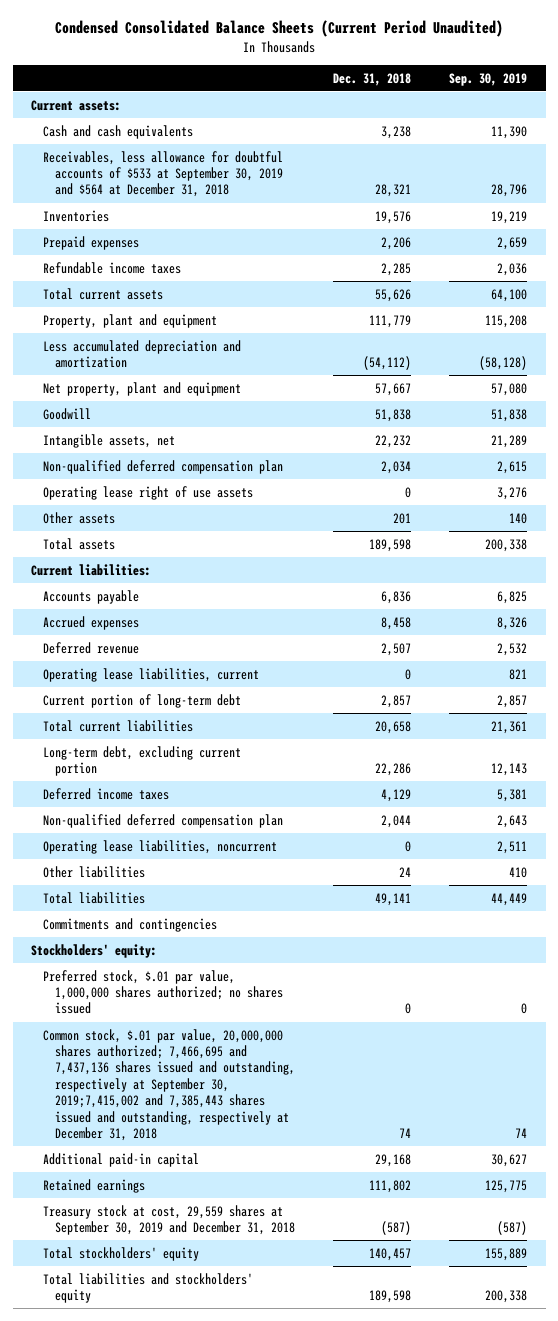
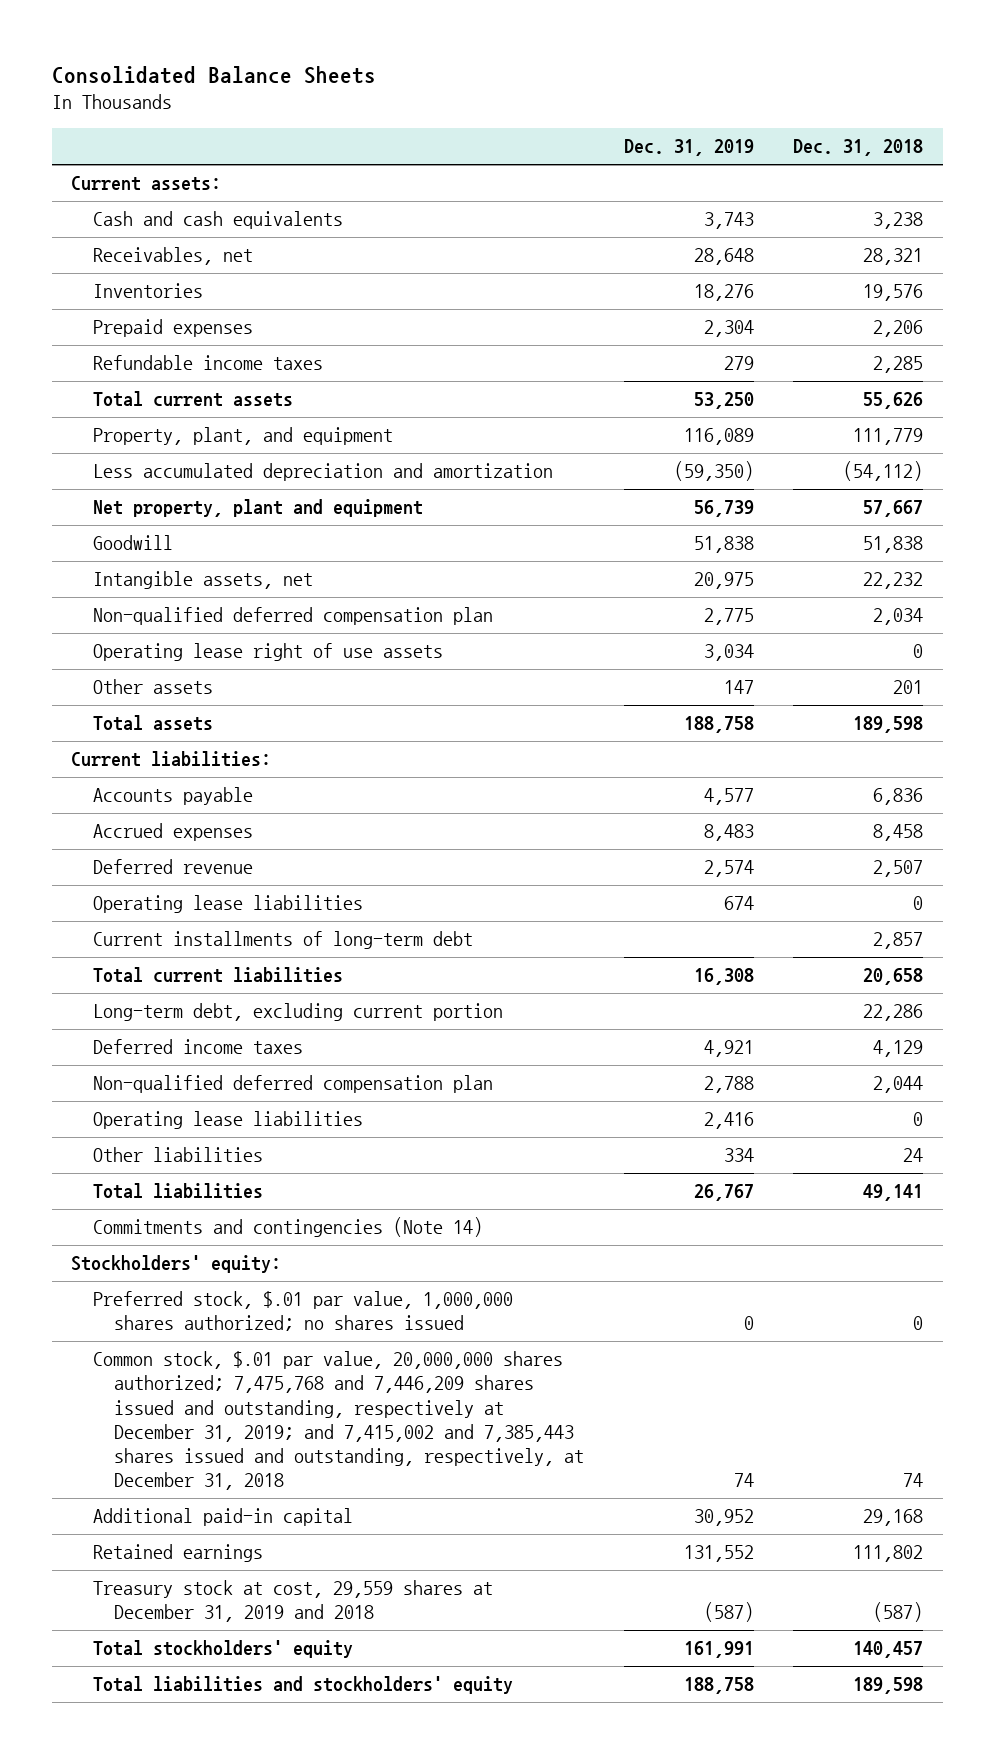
[55,20,504,38] Condensed Consolidated Balance Sheets (Current Period Unaudited) -> [51,66,376,85] Consolidated Balance Sheets
[448,72,527,86] Sep. 30, 2019 -> none
none -> [623,139,754,157] Dec. 31, 2019
[43,150,284,198] Receivables, less allowance for doubtful accounts of $533 at September 30, 2019 and $564 at December 31, 2018 -> [92,247,253,266] Receivables, net
[43,313,218,328] Property, plant and equipment -> [92,427,393,446] Property, plant, and equipment
[43,667,260,682] Operating lease liabilities, current -> [92,895,363,914] Operating lease liabilities
[43,693,242,708] Current portion of long-term debt -> [92,931,473,950] Current installments of long-term debt
[43,839,278,854] Operating lease liabilities, noncurrent -> [92,1111,363,1130] Operating lease liabilities
[43,917,218,932] Commitments and contingencies -> [92,1217,483,1238] Commitments and contingencies (Note 14)
[43,1028,296,1142] Common stock, $.01 par value, 20,000,000 shares authorized; 7,466,695 and 7,437,136 shares issued and outstanding, respectively at September 30, 2019;7,415,002 and 7,385,443 shares issued and outstanding, respectively at December 31, 2018 -> [92,1351,584,1490] Common stock, $.01 par value, 20,000,000 shares authorized; 7,475,768 and 7,446,209 shares issued and outstanding, respectively at December 31, 2019; and 7,415,002 and 7,385,443 shares issued and outstanding, respectively, at December 31, 2018
[43,1204,296,1236] Treasury stock at cost, 29,559 shares at September 30, 2019 and December 31, 2018 -> [92,1580,493,1623] Treasury stock at cost, 29,559 shares at December 31, 2019 and 2018

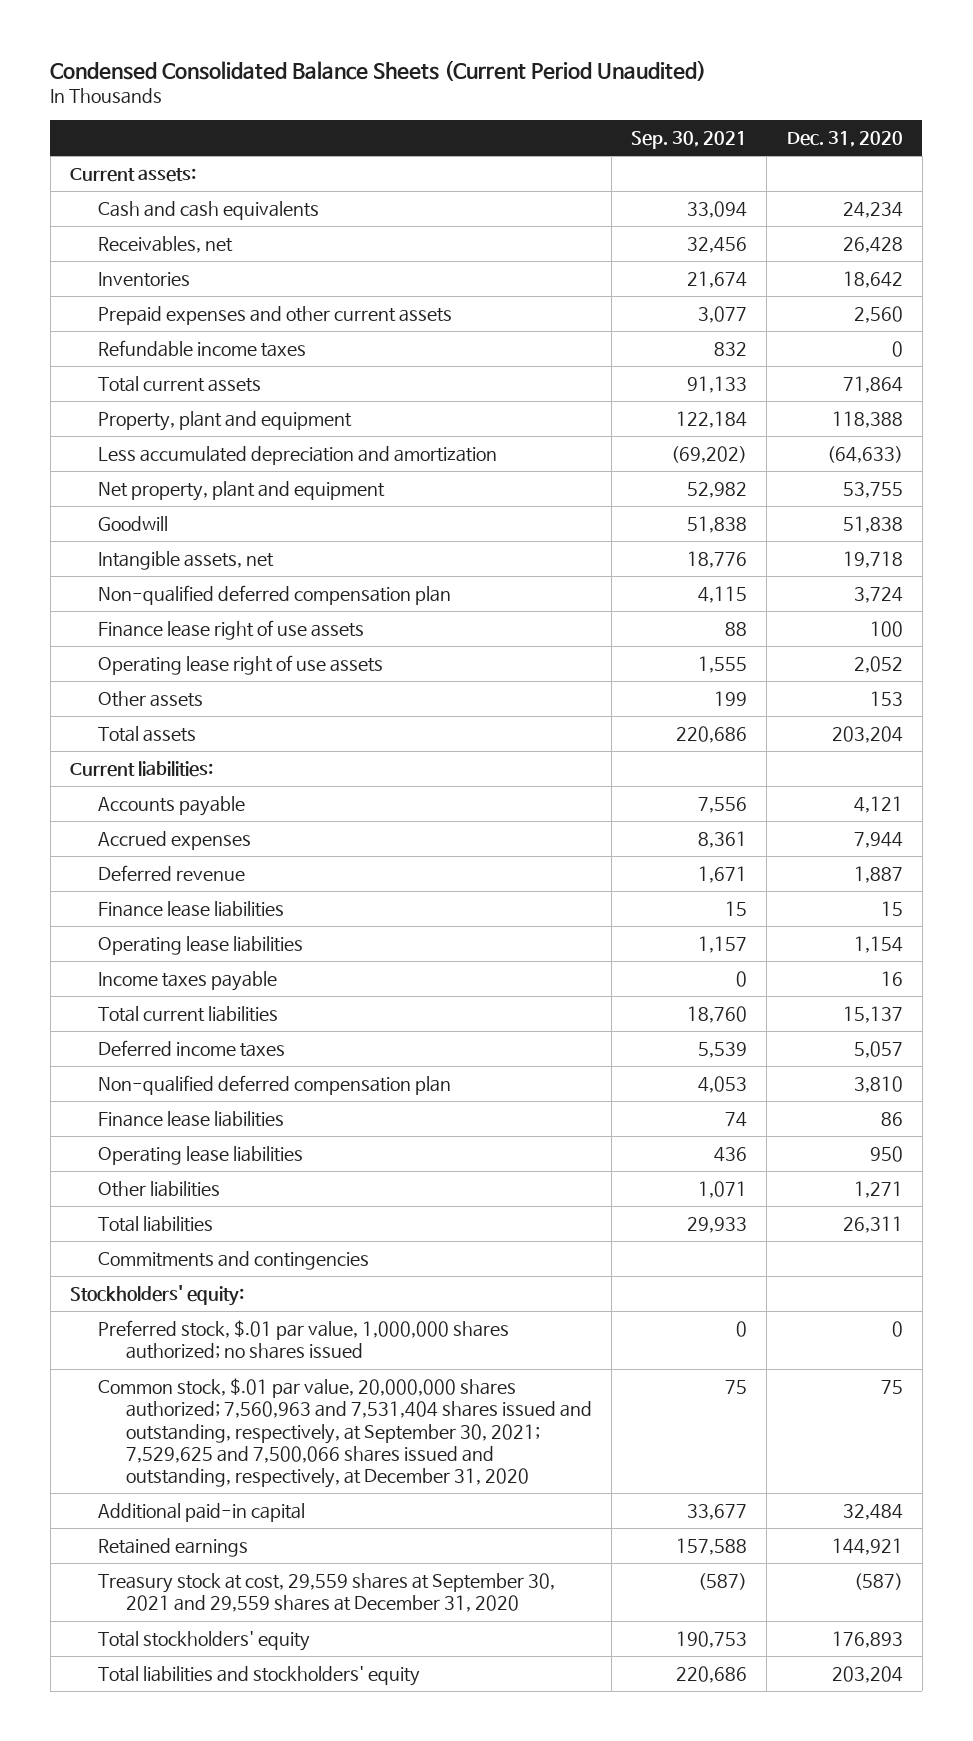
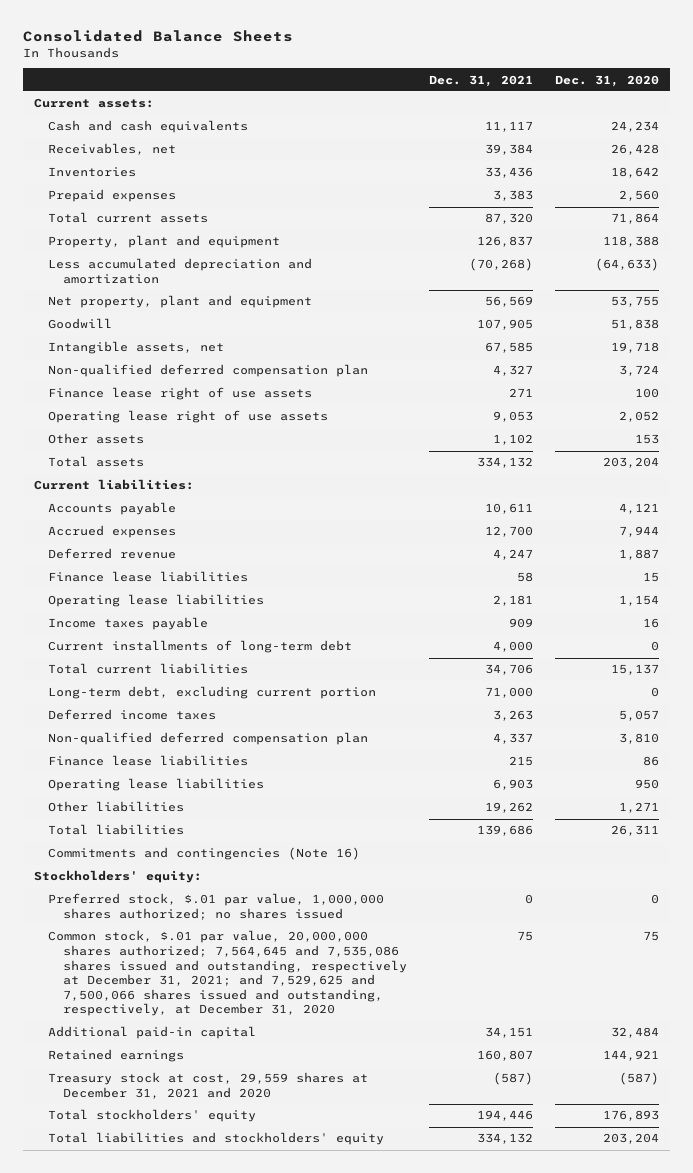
[50,59,707,81] Condensed Consolidated Balance Sheets (Current Period Unaudited) -> [23,30,294,43] Consolidated Balance Sheets
[631,130,748,149] Sep. 30, 2021 -> none
none -> [428,74,533,87] Dec. 31, 2021
[97,340,306,358] Refundable income taxes -> none
[97,306,452,326] Prepaid expenses and other current assets -> [48,189,177,203] Prepaid expenses
none -> [48,640,353,654] Current installments of long-term debt
none -> [48,686,377,700] Long-term debt, excluding current portion
[97,1251,369,1271] Commitments and contingencies -> [48,847,361,861] Commitments and contingencies (Note 16)
[97,1378,592,1489] Common stock, $.01 par value, 20,000,000 shares authorized; 7,560,963 and 7,531,404 shares issued and outstanding, respectively, at September 30, 2021; 7,529,625 and 7,500,066 shares issued and outstanding, respectively, at December 31, 2020 -> [48,930,407,1017] Common stock, $.01 par value, 20,000,000 shares authorized; 7,564,645 and 7,535,086 shares issued and outstanding, respectively at December 31, 2021; and 7,529,625 and 7,500,066 shares issued and outstanding, respectively, at December 31, 2020
[97,1573,555,1613] Treasury stock at cost, 29,559 shares at September 30, 2021 and 29,559 shares at December 31, 2020 -> [48,1072,369,1099] Treasury stock at cost, 29,559 shares at December 31, 2021 and 2020

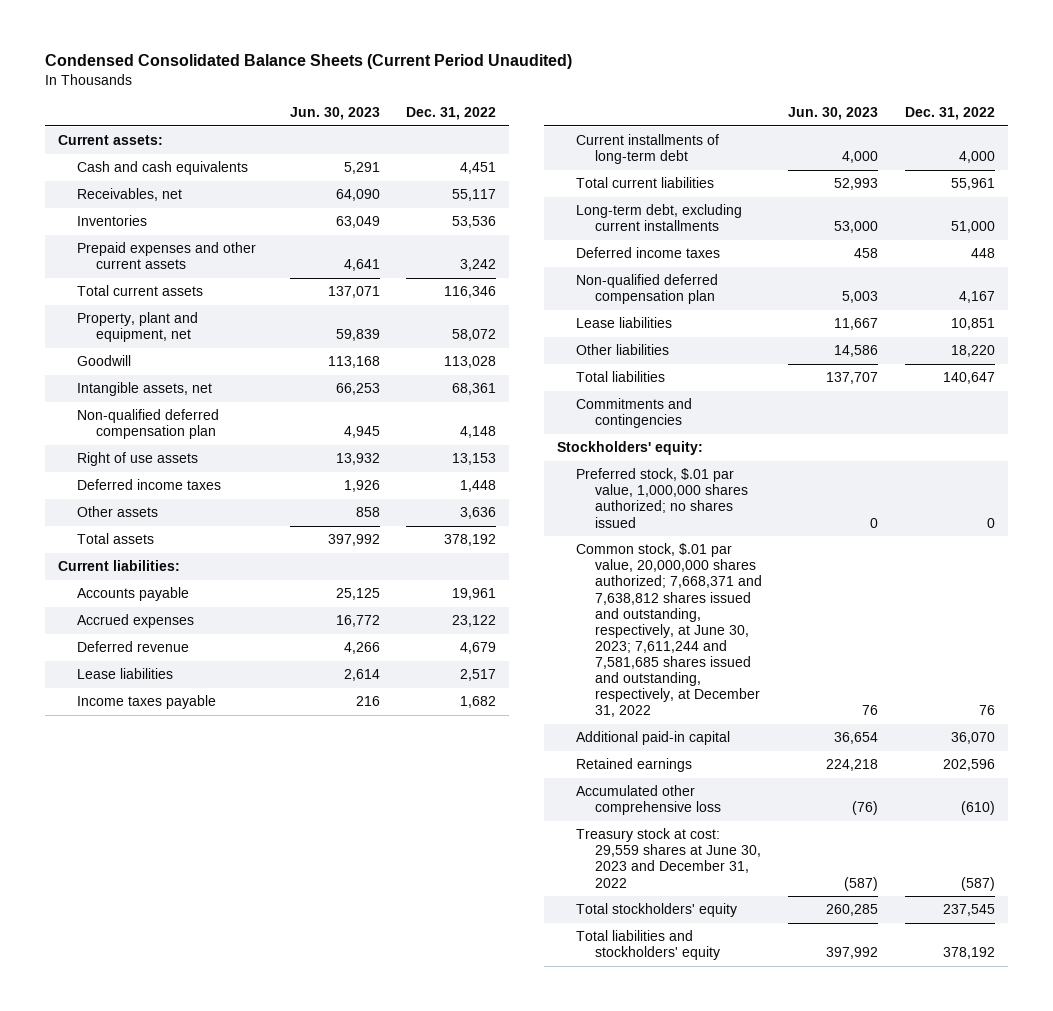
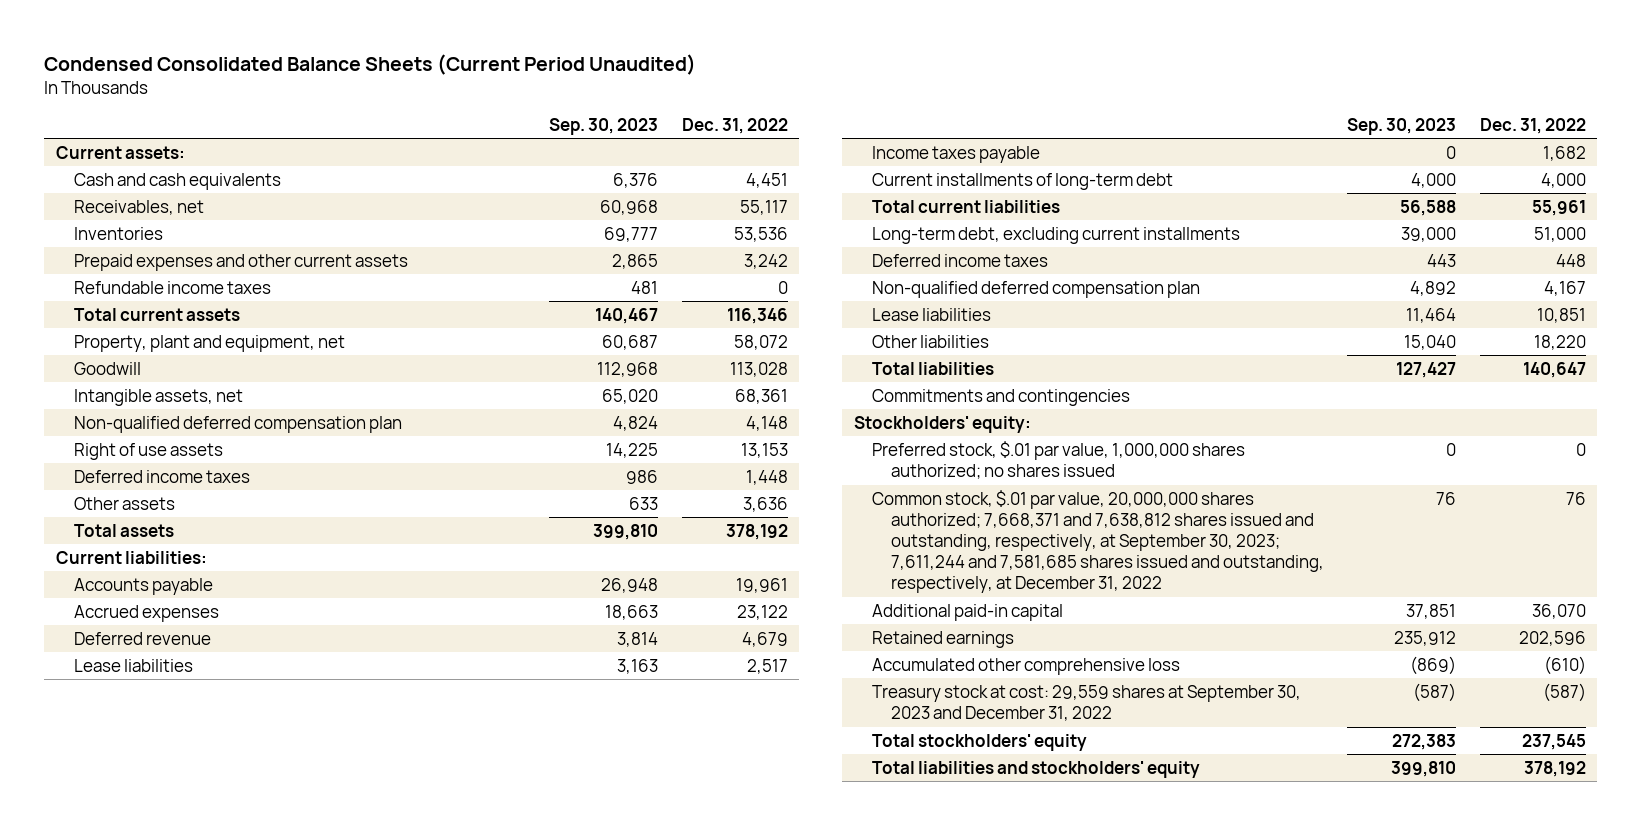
[289,106,380,120] Jun. 30, 2023 -> none
none -> [549,117,659,135] Sep. 30, 2023
none -> [74,280,272,294] Refundable income taxes
[575,543,763,718] Common stock, $.01 par value, 20,000,000 shares authorized; 7,668,371 and 7,638,812 shares issued and outstanding, respectively, at June 30, 2023; 7,611,244 and 7,581,685 shares issued and outstanding, respectively, at December 31, 2022 -> [872,489,1324,594] Common stock, $.01 par value, 20,000,000 shares authorized; 7,668,371 and 7,638,812 shares issued and outstanding, respectively, at September 30, 2023; 7,611,244 and 7,581,685 shares issued and outstanding, respectively, at December 31, 2022
[575,828,762,888] Treasury stock at cost: 29,559 shares at June 30, 2023 and December 31, 2022 -> [872,684,1302,722] Treasury stock at cost: 29,559 shares at September 30, 2023 and December 31, 2022

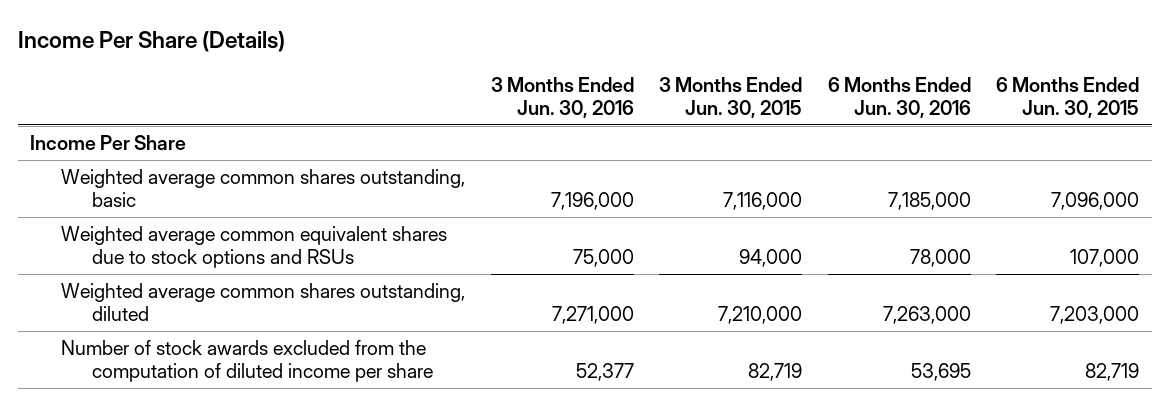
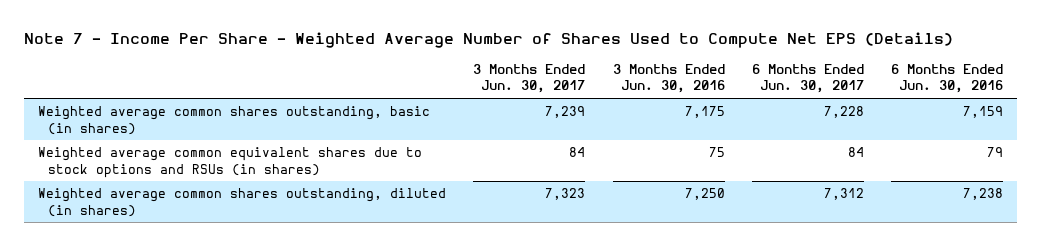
[17,30,285,52] Income Per Share (Details) -> [24,32,954,49] Note 7 - Income Per Share - Weighted Average Number of Shares Used to Compute Net EPS (Details)
[659,76,803,118] 3 Months Ended Jun. 30, 2015 -> none
[995,76,1139,118] 6 Months Ended Jun. 30, 2015 -> none
none -> [473,64,586,94] 3 Months Ended Jun. 30, 2017
none -> [752,64,865,94] 6 Months Ended Jun. 30, 2017
[30,135,187,151] Income Per Share -> none
[61,340,433,383] Number of stock awards excluded from the computation of diluted income per share -> none
[61,169,466,208] Weighted average common shares outstanding, basic -> [38,106,431,135] Weighted average common shares outstanding, basic (in shares)
[550,192,634,211] 7,196,000 -> [684,106,725,119] 7,175
[887,192,971,211] 7,185,000 -> [963,106,1004,119] 7,159
[61,226,448,269] Weighted average common equivalent shares due to stock options and RSUs -> [38,147,423,178] Weighted average common equivalent shares due to stock options and RSUs (in shares)
[572,249,634,268] 75,000 -> [708,147,725,158] 75
[909,249,971,268] 78,000 -> [987,147,1004,158] 79
[61,283,466,322] Weighted average common shares outstanding, diluted -> [38,188,447,217] Weighted average common shares outstanding, diluted (in shares)
[551,306,634,325] 7,271,000 -> [684,188,725,201] 7,250
[882,306,971,325] 7,263,000 -> [963,188,1004,201] 7,238

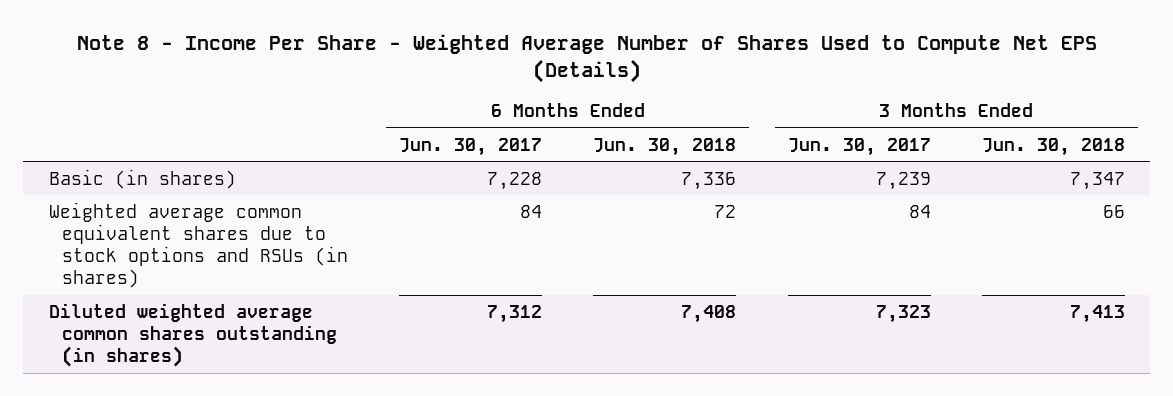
[24,32,954,49] Note 7 - Income Per Share - Weighted Average Number of Shares Used to Compute Net EPS (Details) -> [76,34,1097,84] Note 8 - Income Per Share - Weighted Average Number of Shares Used to Compute Net EPS (Details)
[612,64,725,94] 3 Months Ended Jun. 30, 2016 -> none
[891,64,1004,94] 6 Months Ended Jun. 30, 2016 -> none
none -> [593,137,737,156] Jun. 30, 2018
none -> [981,137,1125,156] Jun. 30, 2018
[38,106,431,135] Weighted average common shares outstanding, basic (in shares) -> [48,168,236,189] Basic (in shares)
[38,188,447,217] Weighted average common shares outstanding, diluted (in shares) -> [48,302,337,368] Diluted weighted average common shares outstanding (in shares)

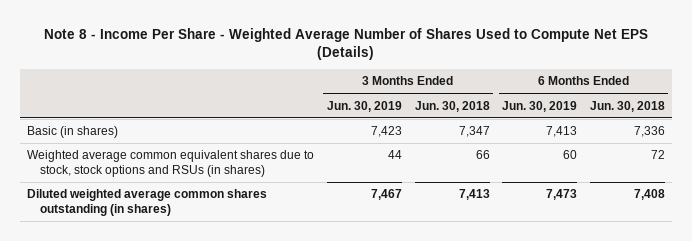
[399,137,543,156] Jun. 30, 2017 -> none
[787,137,931,156] Jun. 30, 2017 -> none
none -> [326,100,402,112] Jun. 30, 2019
none -> [502,100,578,112] Jun. 30, 2019
[48,201,348,289] Weighted average common equivalent shares due to stock options and RSUs (in shares) -> [26,150,314,178] Weighted average common equivalent shares due to stock, stock options and RSUs (in shares)

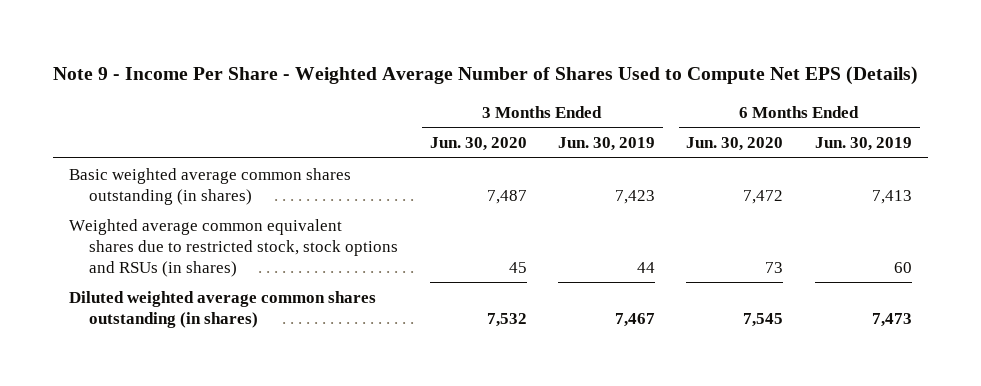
[44,27,649,61] Note 8 - Income Per Share - Weighted Average Number of Shares Used to Compute Net EPS (Details) -> [53,65,919,85] Note 9 - Income Per Share - Weighted Average Number of Shares Used to Compute Net EPS (Details)
[414,100,490,112] Jun. 30, 2018 -> none
[590,100,666,112] Jun. 30, 2018 -> none
none -> [429,137,527,152] Jun. 30, 2020
none -> [686,137,784,152] Jun. 30, 2020
[26,126,118,139] Basic (in shares) -> [68,167,351,205] Basic weighted average common shares outstanding (in shares)
[26,150,314,178] Weighted average common equivalent shares due to stock, stock options and RSUs (in shares) -> [68,218,399,277] Weighted average common equivalent shares due to restricted stock, stock options and RSUs (in shares)

